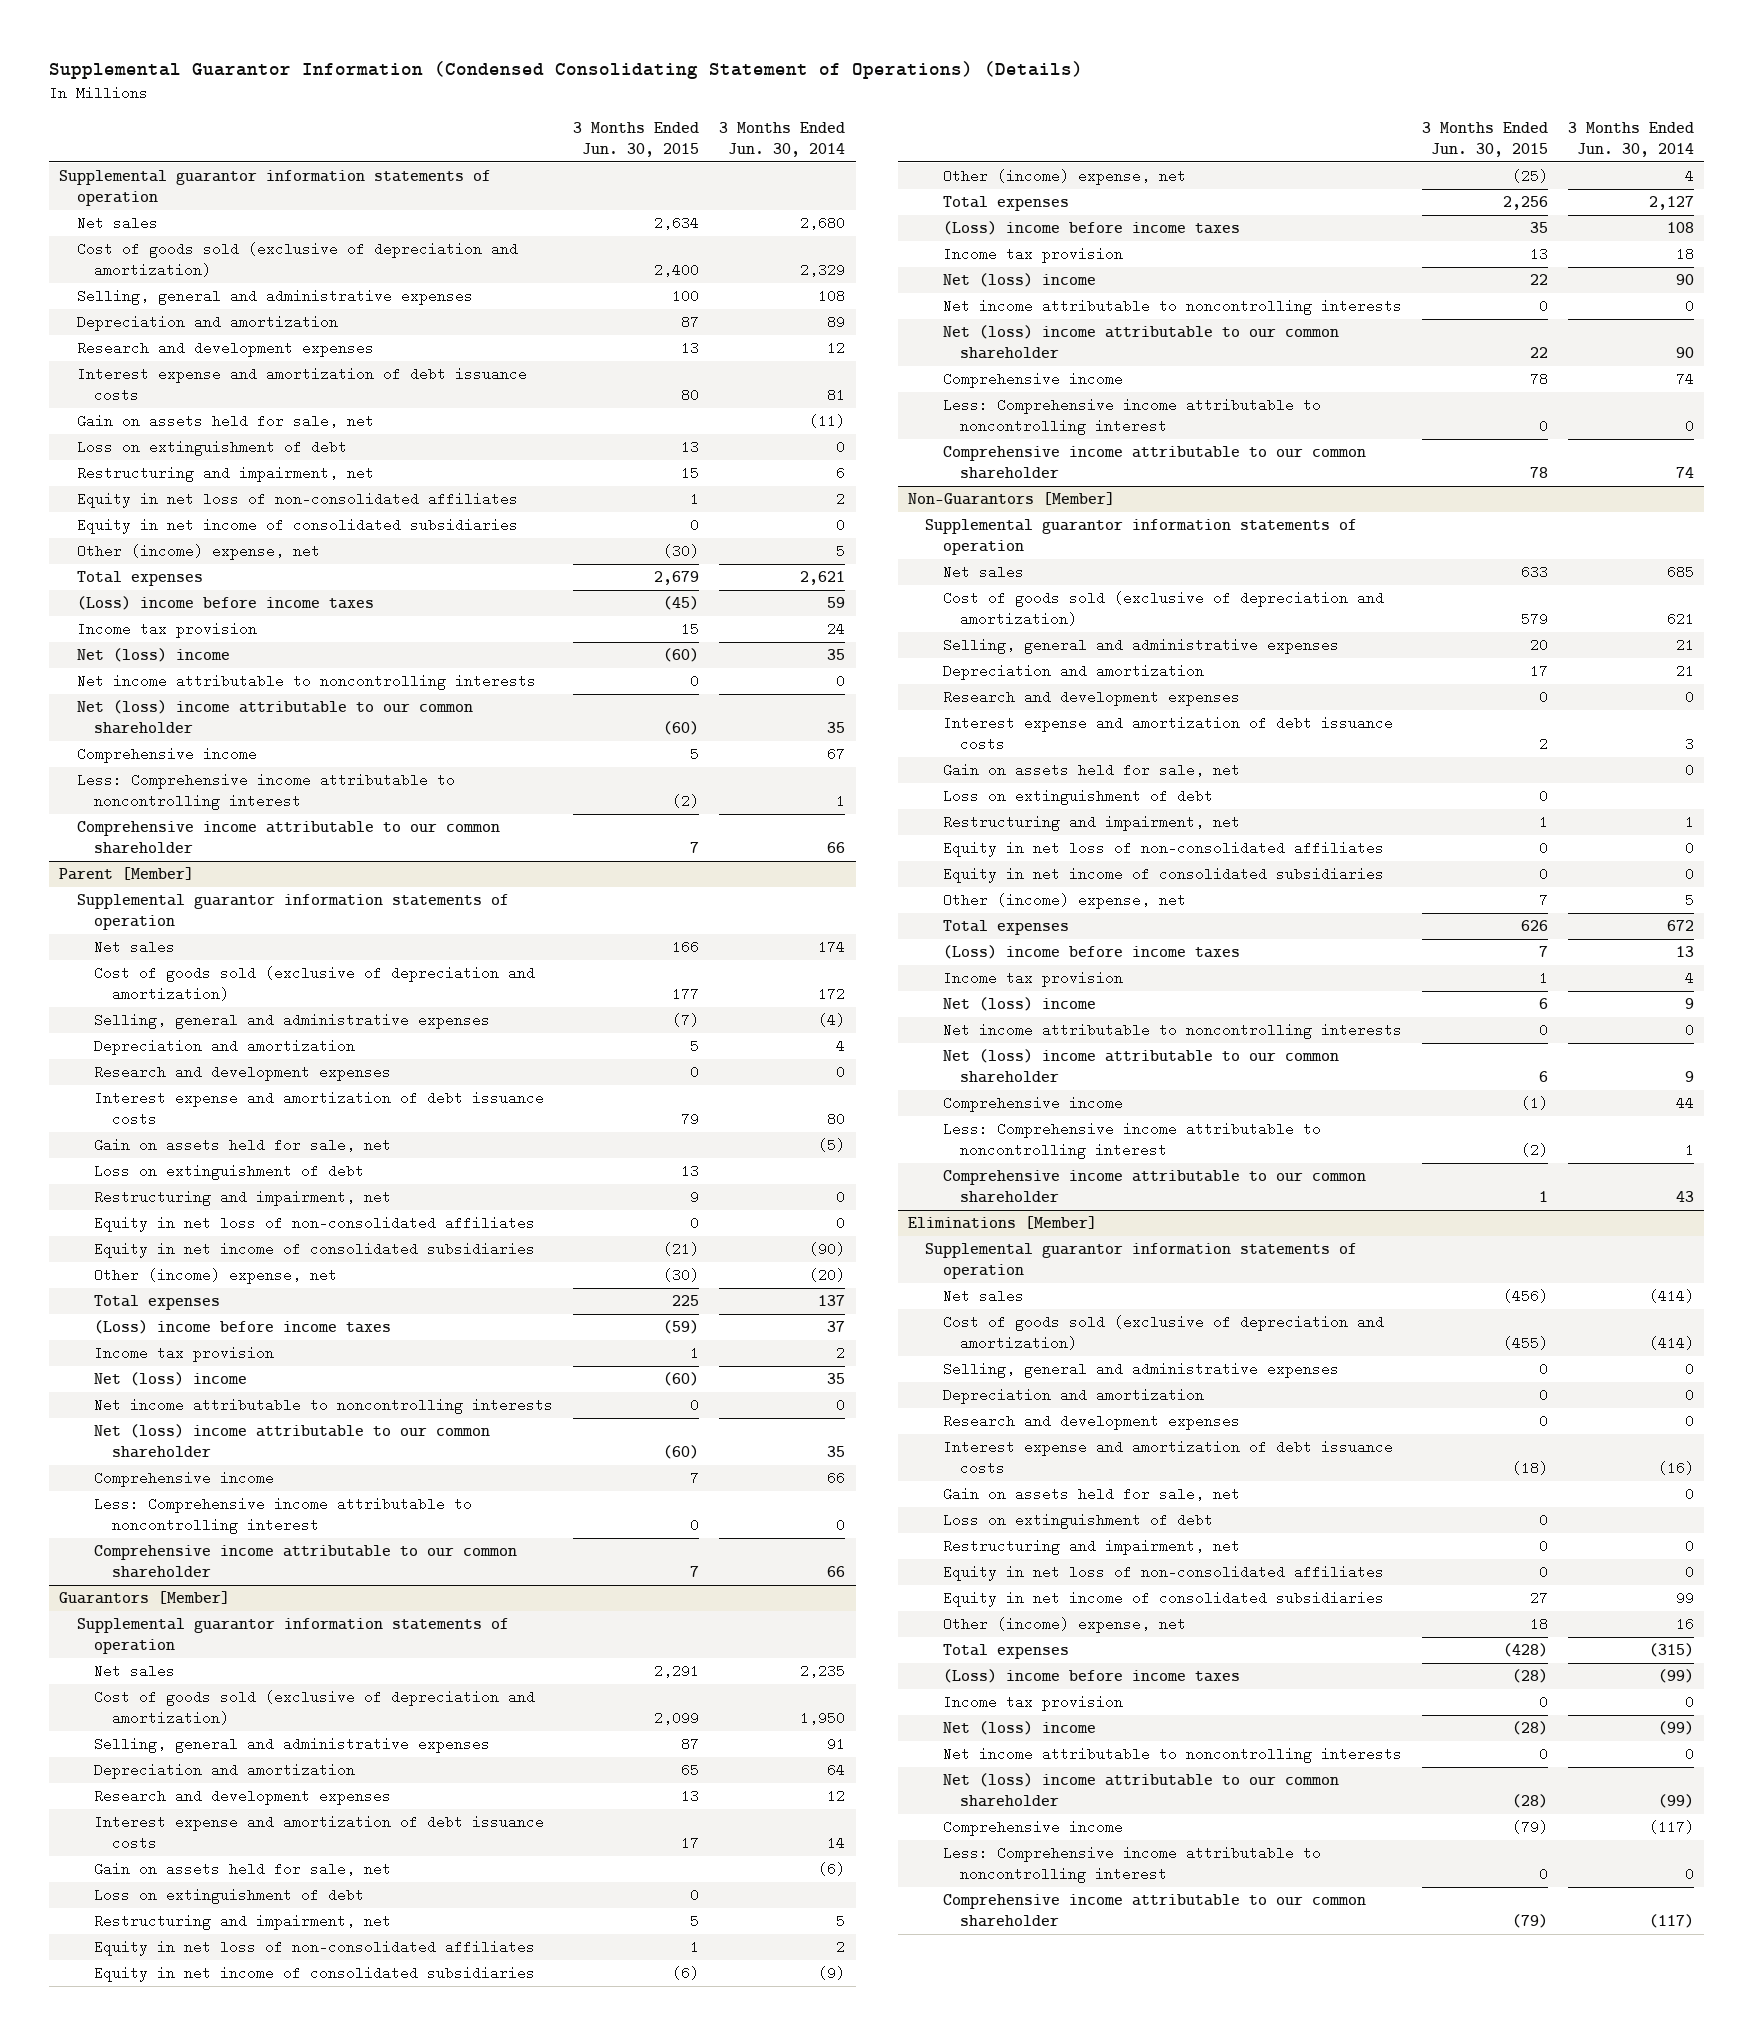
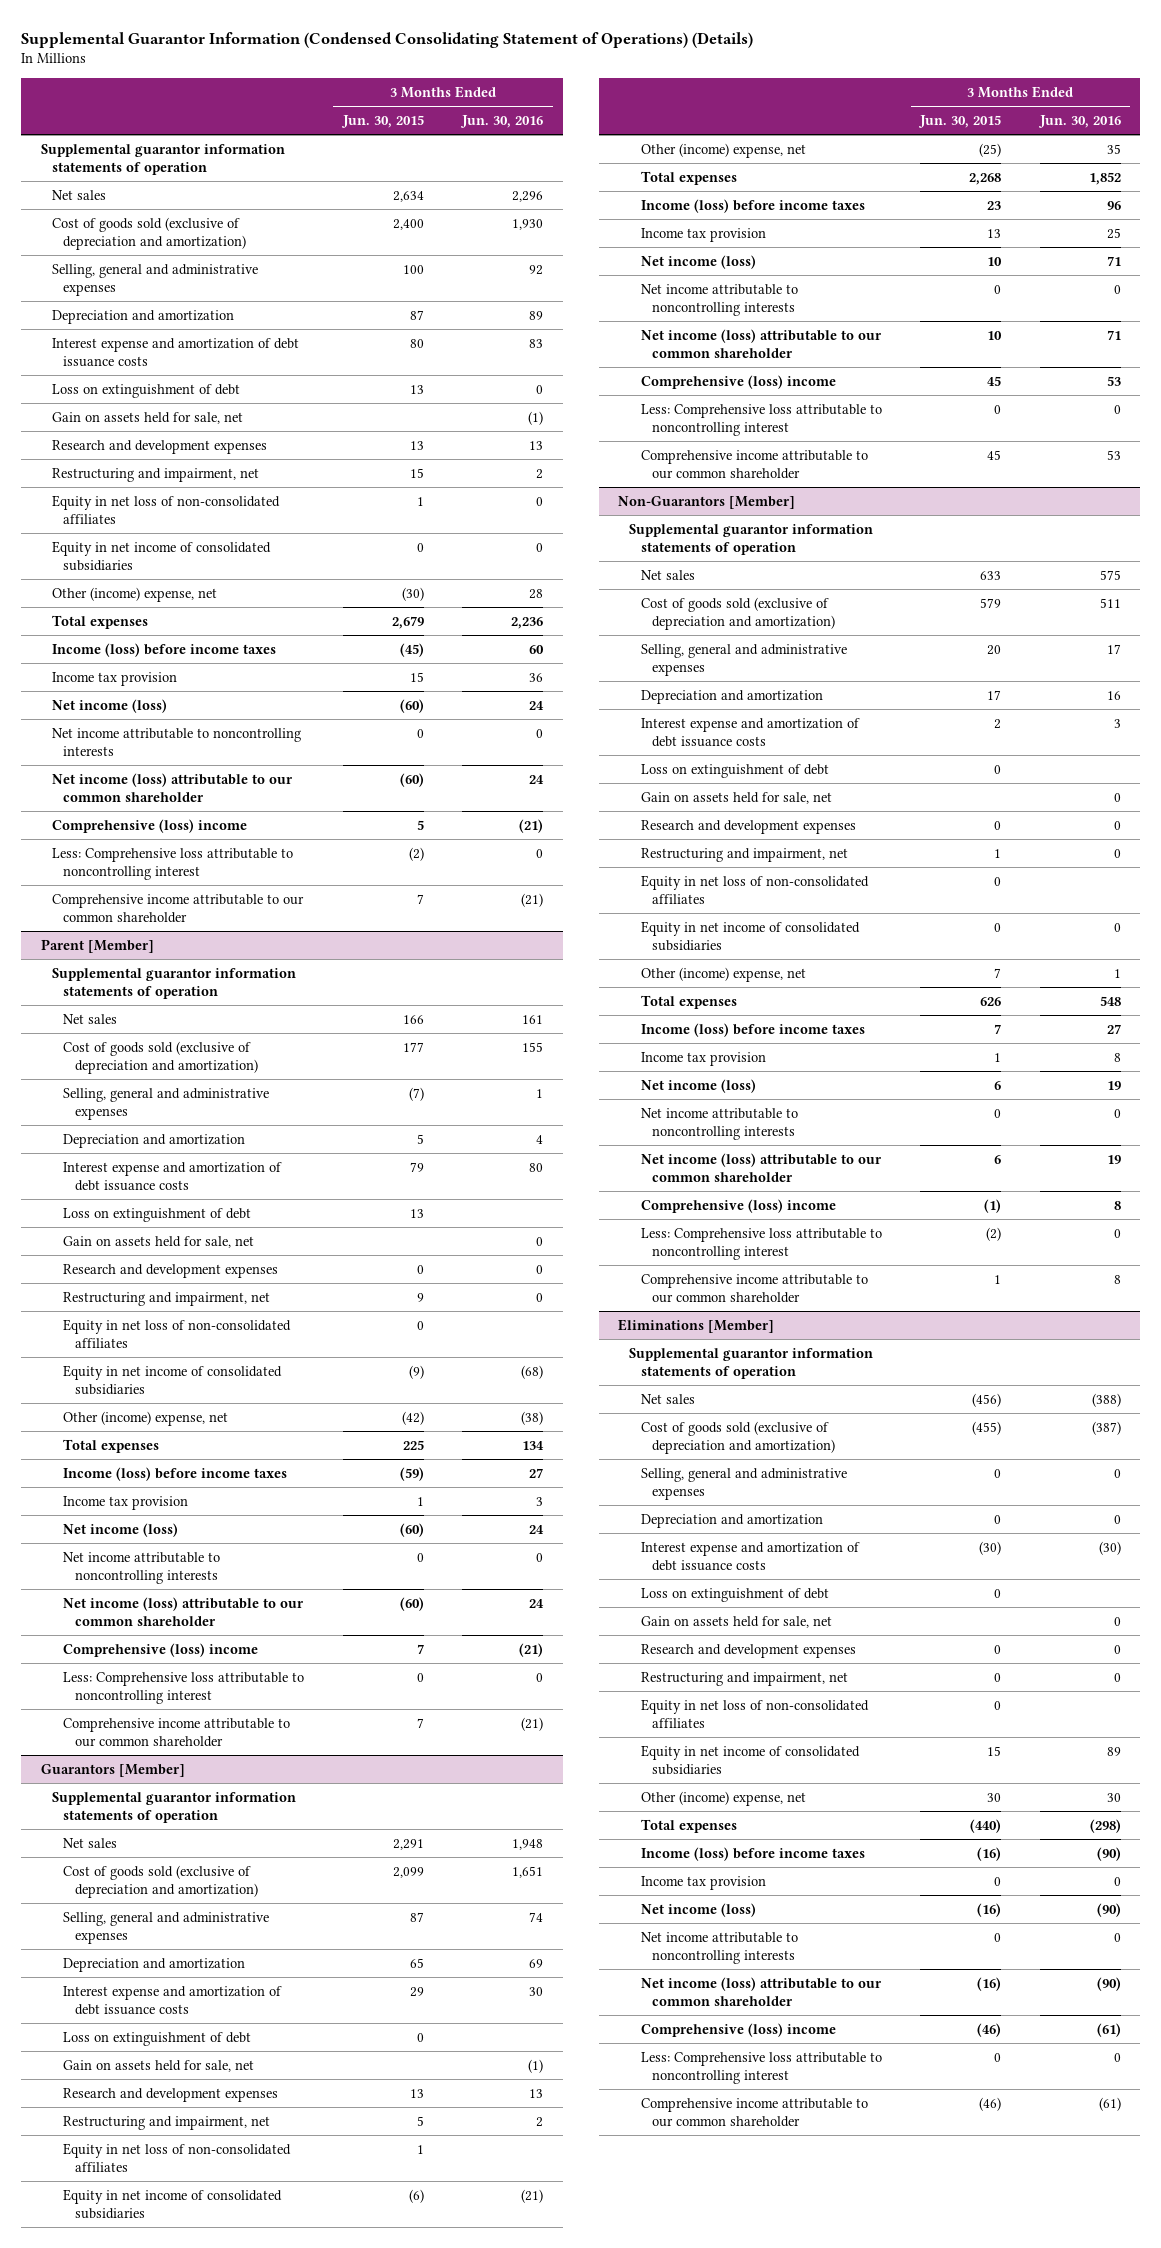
[719,121,846,157] 3 Months Ended Jun. 30, 2014 -> none
none -> [460,114,544,128] Jun. 30, 2016
[76,414,374,429] Gain on assets held for sale, net -> [51,411,243,424] Gain on assets held for sale, net
[76,341,374,358] Research and development expenses -> [51,439,267,454] Research and development expenses
[76,596,374,611] (Loss) income before income taxes -> [51,642,276,657] Income (loss) before income taxes
[76,648,230,663] Net (loss) income -> [51,698,167,713] Net income (loss)
[76,700,473,735] Net (loss) income attributable to our common shareholder -> [51,772,293,802] Net income (loss) attributable to our common shareholder
[76,747,257,764] Comprehensive income -> [51,818,247,833] Comprehensive (loss) income
[76,773,455,811] Less: Comprehensive income attributable to noncontrolling interest -> [51,847,293,880] Less: Comprehensive loss attributable to noncontrolling interest
[94,1138,392,1153] Gain on assets held for sale, net -> [63,1235,255,1248] Gain on assets held for sale, net
[94,1065,392,1082] Research and development expenses -> [63,1263,279,1278] Research and development expenses
[663,1242,700,1257] (21) -> [408,1364,424,1379] (9)
[663,1268,700,1283] (30) -> [401,1410,424,1425] (42)
[94,1320,392,1335] (Loss) income before income taxes -> [63,1466,288,1481] Income (loss) before income taxes
[94,1372,248,1387] Net (loss) income -> [63,1522,179,1537] Net income (loss)
[94,1424,491,1459] Net (loss) income attributable to our common shareholder -> [63,1596,305,1626] Net income (loss) attributable to our common shareholder
[94,1471,275,1488] Comprehensive income -> [63,1642,259,1657] Comprehensive (loss) income
[94,1497,473,1535] Less: Comprehensive income attributable to noncontrolling interest -> [63,1671,305,1704] Less: Comprehensive loss attributable to noncontrolling interest
[681,1836,700,1851] 17 -> [409,1986,424,1997] 29
[94,1862,392,1877] Gain on assets held for sale, net -> [63,2059,255,2072] Gain on assets held for sale, net
[94,1789,392,1806] Research and development expenses -> [63,2087,279,2102] Research and development expenses
[1503,196,1549,211] 2,256 -> [969,172,1002,185] 2,268
[942,221,1240,236] (Loss) income before income taxes -> [640,198,865,213] Income (loss) before income taxes
[1530,222,1549,234] 35 -> [987,200,1002,210] 23
[942,273,1096,288] Net (loss) income -> [640,254,756,269] Net income (loss)
[1530,274,1549,286] 22 -> [987,256,1003,266] 10
[942,325,1339,360] Net (loss) income attributable to our common shareholder -> [640,328,882,358] Net income (loss) attributable to our common shareholder
[1530,347,1549,359] 22 -> [987,330,1003,340] 10
[942,372,1123,389] Comprehensive income -> [640,374,836,389] Comprehensive (loss) income
[1530,372,1549,387] 78 -> [987,375,1002,386] 45
[942,398,1321,436] Less: Comprehensive income attributable to noncontrolling interest -> [640,403,882,436] Less: Comprehensive loss attributable to noncontrolling interest
[1530,467,1549,479] 78 -> [987,449,1002,460] 45
[942,763,1240,778] Gain on assets held for sale, net -> [640,791,832,804] Gain on assets held for sale, net
[942,690,1240,707] Research and development expenses -> [640,819,856,834] Research and development expenses
[942,945,1240,960] (Loss) income before income taxes -> [640,1022,865,1037] Income (loss) before income taxes
[942,997,1096,1012] Net (loss) income -> [640,1078,756,1093] Net income (loss)
[942,1049,1339,1084] Net (loss) income attributable to our common shareholder -> [640,1152,882,1182] Net income (loss) attributable to our common shareholder
[942,1096,1123,1113] Comprehensive income -> [640,1198,836,1213] Comprehensive (loss) income
[942,1122,1321,1160] Less: Comprehensive income attributable to noncontrolling interest -> [640,1227,882,1260] Less: Comprehensive loss attributable to noncontrolling interest
[1512,1461,1549,1476] (18) -> [979,1540,1002,1555] (30)
[942,1487,1240,1502] Gain on assets held for sale, net -> [640,1615,832,1628] Gain on assets held for sale, net
[942,1414,1240,1431] Research and development expenses -> [640,1643,856,1658] Research and development expenses
[1530,1591,1549,1606] 27 -> [987,1745,1002,1756] 15
[1530,1617,1549,1632] 18 -> [987,1792,1002,1802] 30
[1503,1643,1549,1658] (428) -> [970,1818,1002,1833] (440)
[942,1669,1240,1684] (Loss) income before income taxes -> [640,1846,865,1861] Income (loss) before income taxes
[1512,1669,1549,1684] (28) -> [977,1846,1002,1861] (16)
[942,1721,1096,1736] Net (loss) income -> [640,1902,756,1917] Net income (loss)
[1512,1721,1549,1736] (28) -> [977,1902,1002,1917] (16)
[942,1773,1339,1808] Net (loss) income attributable to our common shareholder -> [640,1976,882,2006] Net income (loss) attributable to our common shareholder
[1512,1794,1549,1809] (28) -> [977,1976,1002,1991] (16)
[942,1820,1123,1837] Comprehensive income -> [640,2022,836,2037] Comprehensive (loss) income
[1512,1820,1549,1835] (79) -> [977,2022,1002,2037] (46)
[942,1846,1321,1884] Less: Comprehensive income attributable to noncontrolling interest -> [640,2051,882,2084] Less: Comprehensive loss attributable to noncontrolling interest
[1512,1914,1549,1929] (79) -> [979,2096,1002,2111] (46)

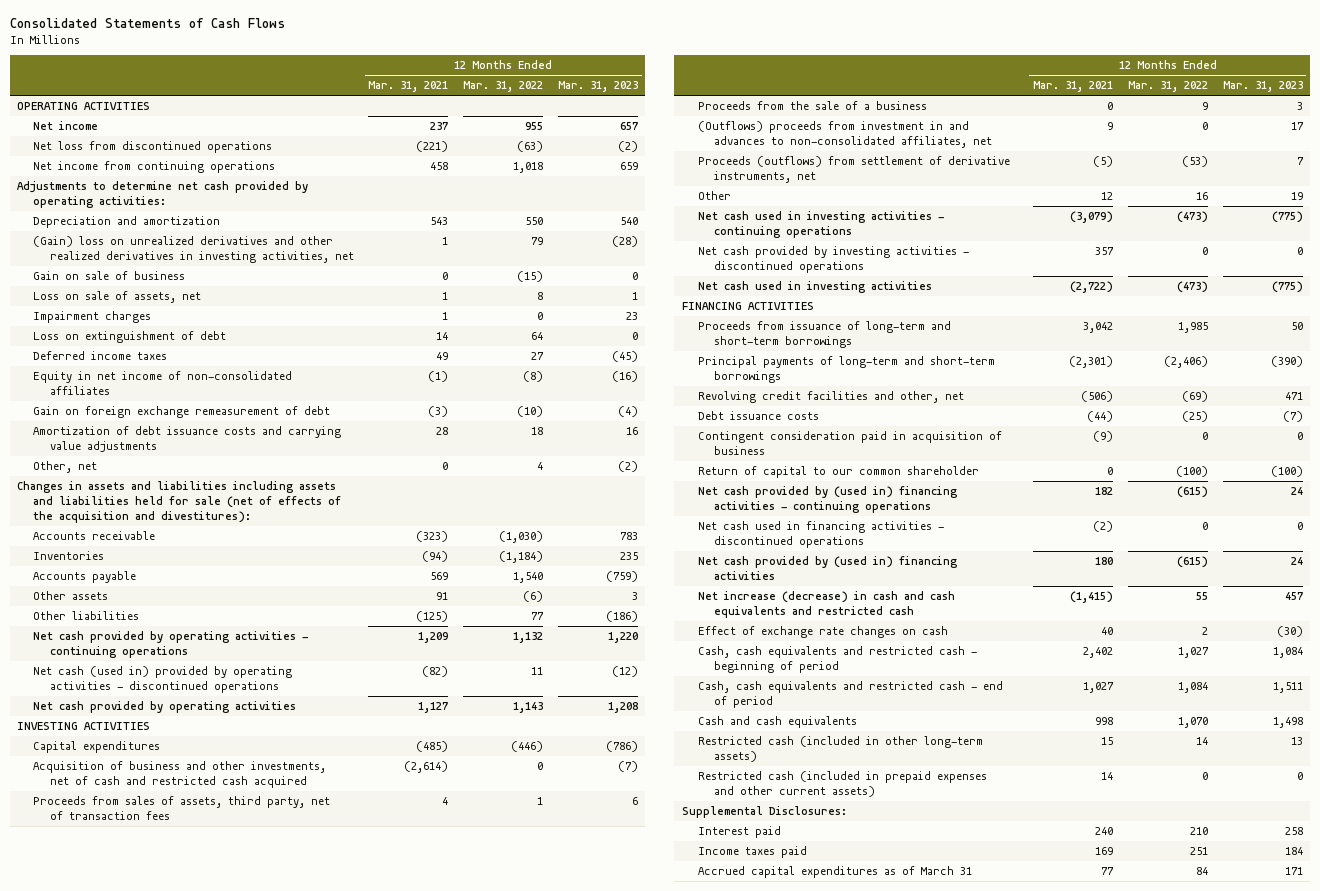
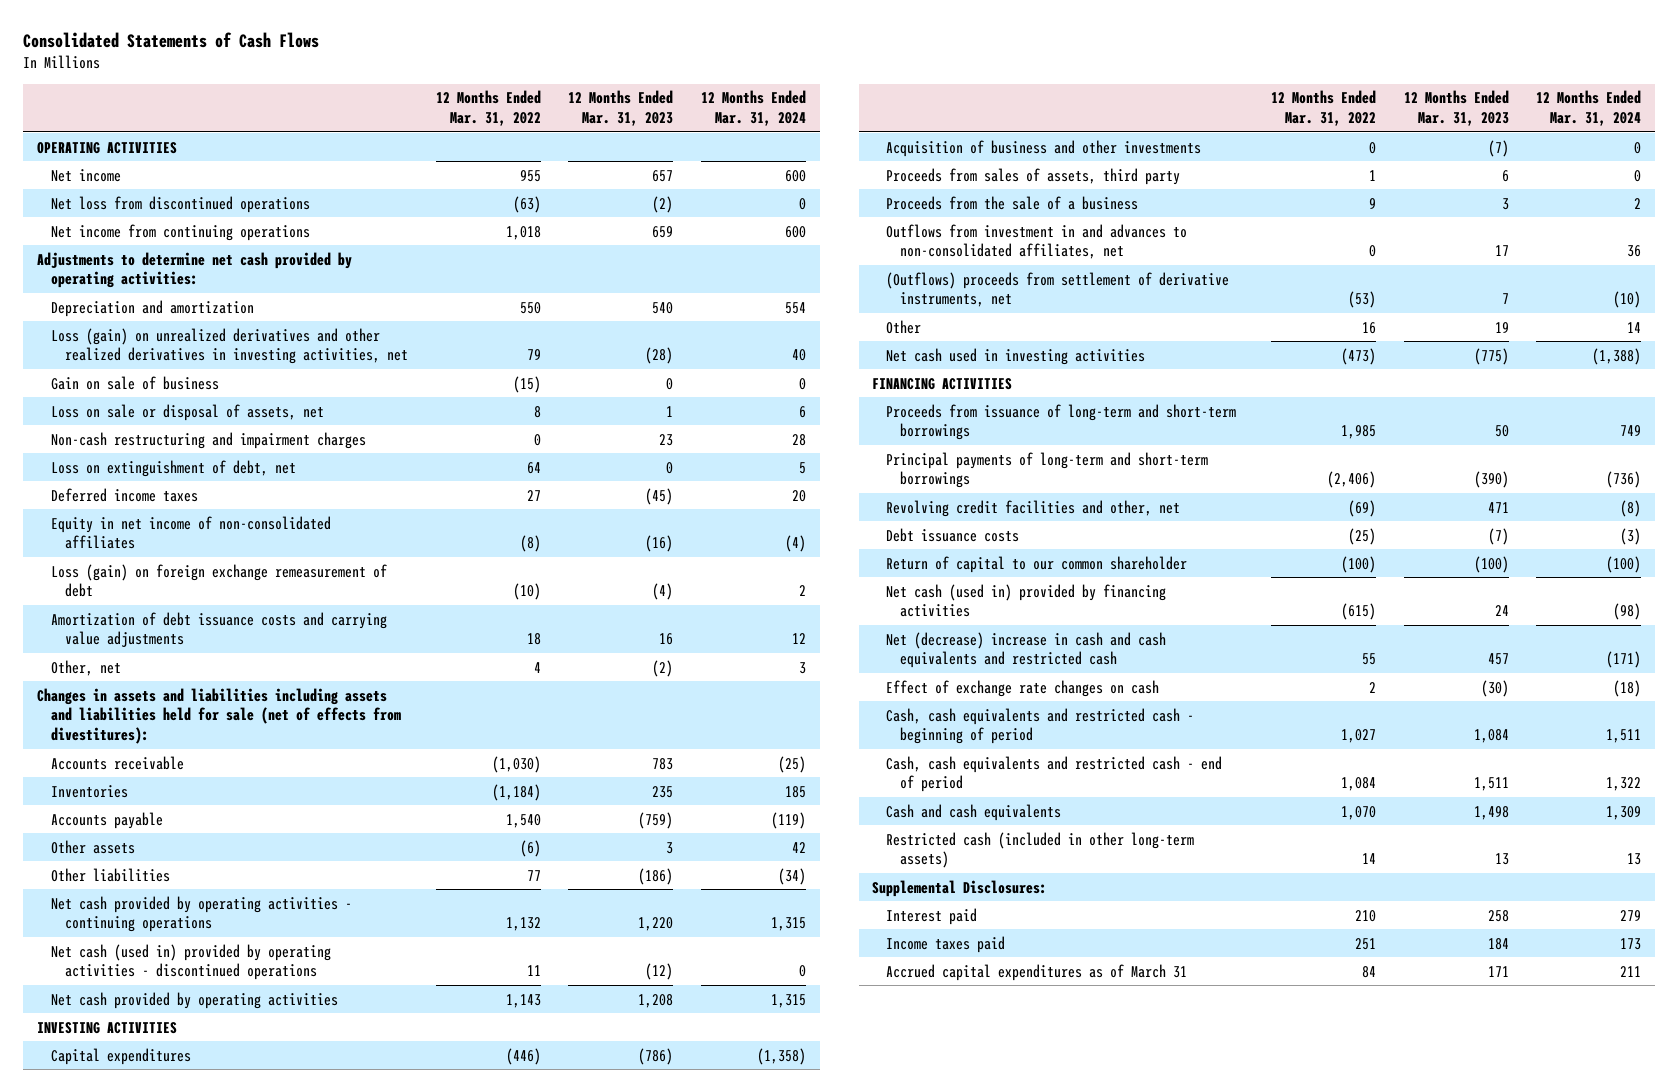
[368,81,449,93] Mar. 31, 2021 -> none
none -> [700,90,806,126] 12 Months Ended Mar. 31, 2024
[33,235,354,263] (Gain) loss on unrealized derivatives and other realized derivatives in investing activities, net -> [50,327,408,365] Loss (gain) on unrealized derivatives and other realized derivatives in investing activities, net
[33,290,202,303] Loss on sale of assets, net -> [50,403,324,421] Loss on sale or disposal of assets, net
[33,310,152,323] Impairment charges -> [50,431,366,449] Non-cash restructuring and impairment charges
[33,330,227,343] Loss on extinguishment of debt -> [50,459,296,477] Loss on extinguishment of debt, net
[33,405,331,418] Gain on foreign exchange remeasurement of debt -> [50,563,387,598] Loss (gain) on foreign exchange remeasurement of debt
[17,480,342,523] Changes in assets and liabilities including assets and liabilities held for sale (net of effects of the acquisition and divestitures): -> [36,687,401,744] Changes in assets and liabilities including assets and liabilities held for sale (net of effects from divestitures):
[33,760,327,788] Acquisition of business and other investments, net of cash and restricted cash acquired -> [886,139,1202,157] Acquisition of business and other investments
[33,795,331,820] Proceeds from sales of assets, third party, net of transaction fees -> [886,167,1181,185] Proceeds from sales of assets, third party
[698,120,993,148] (Outflows) proceeds from investment in and advances to non-consolidated affiliates, net -> [886,223,1188,260] Outflows from investment in and advances to non-consolidated affiliates, net
[698,155,1011,183] Proceeds (outflows) from settlement of derivative instruments, net -> [886,271,1230,308] (Outflows) proceeds from settlement of derivative instruments, net
[698,210,946,238] Net cash used in investing activities - continuing operations -> none
[698,245,970,273] Net cash provided by investing activities - discontinued operations -> none
[698,430,1003,455] Contingent consideration paid in acquisition of business -> none
[698,485,958,513] Net cash provided by (used in) financing activities - continuing operations -> none
[698,520,945,548] Net cash used in financing activities - discontinued operations -> none
[698,555,958,580] Net cash provided by (used in) financing activities -> [886,583,1167,618] Net cash (used in) provided by financing activities
[698,590,956,618] Net increase (decrease) in cash and cash equivalents and restricted cash -> [886,631,1167,669] Net (decrease) increase in cash and cash equivalents and restricted cash
[698,770,988,797] Restricted cash (included in prepaid expenses and other current assets) -> none

